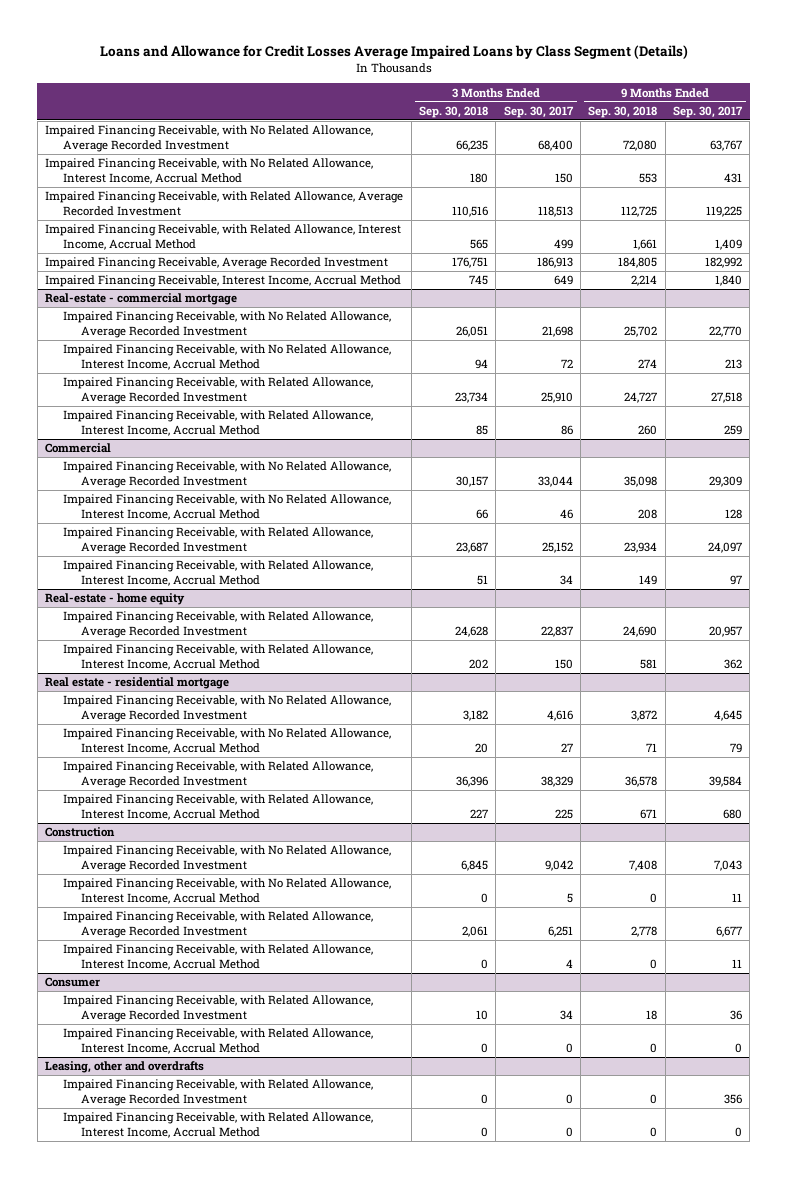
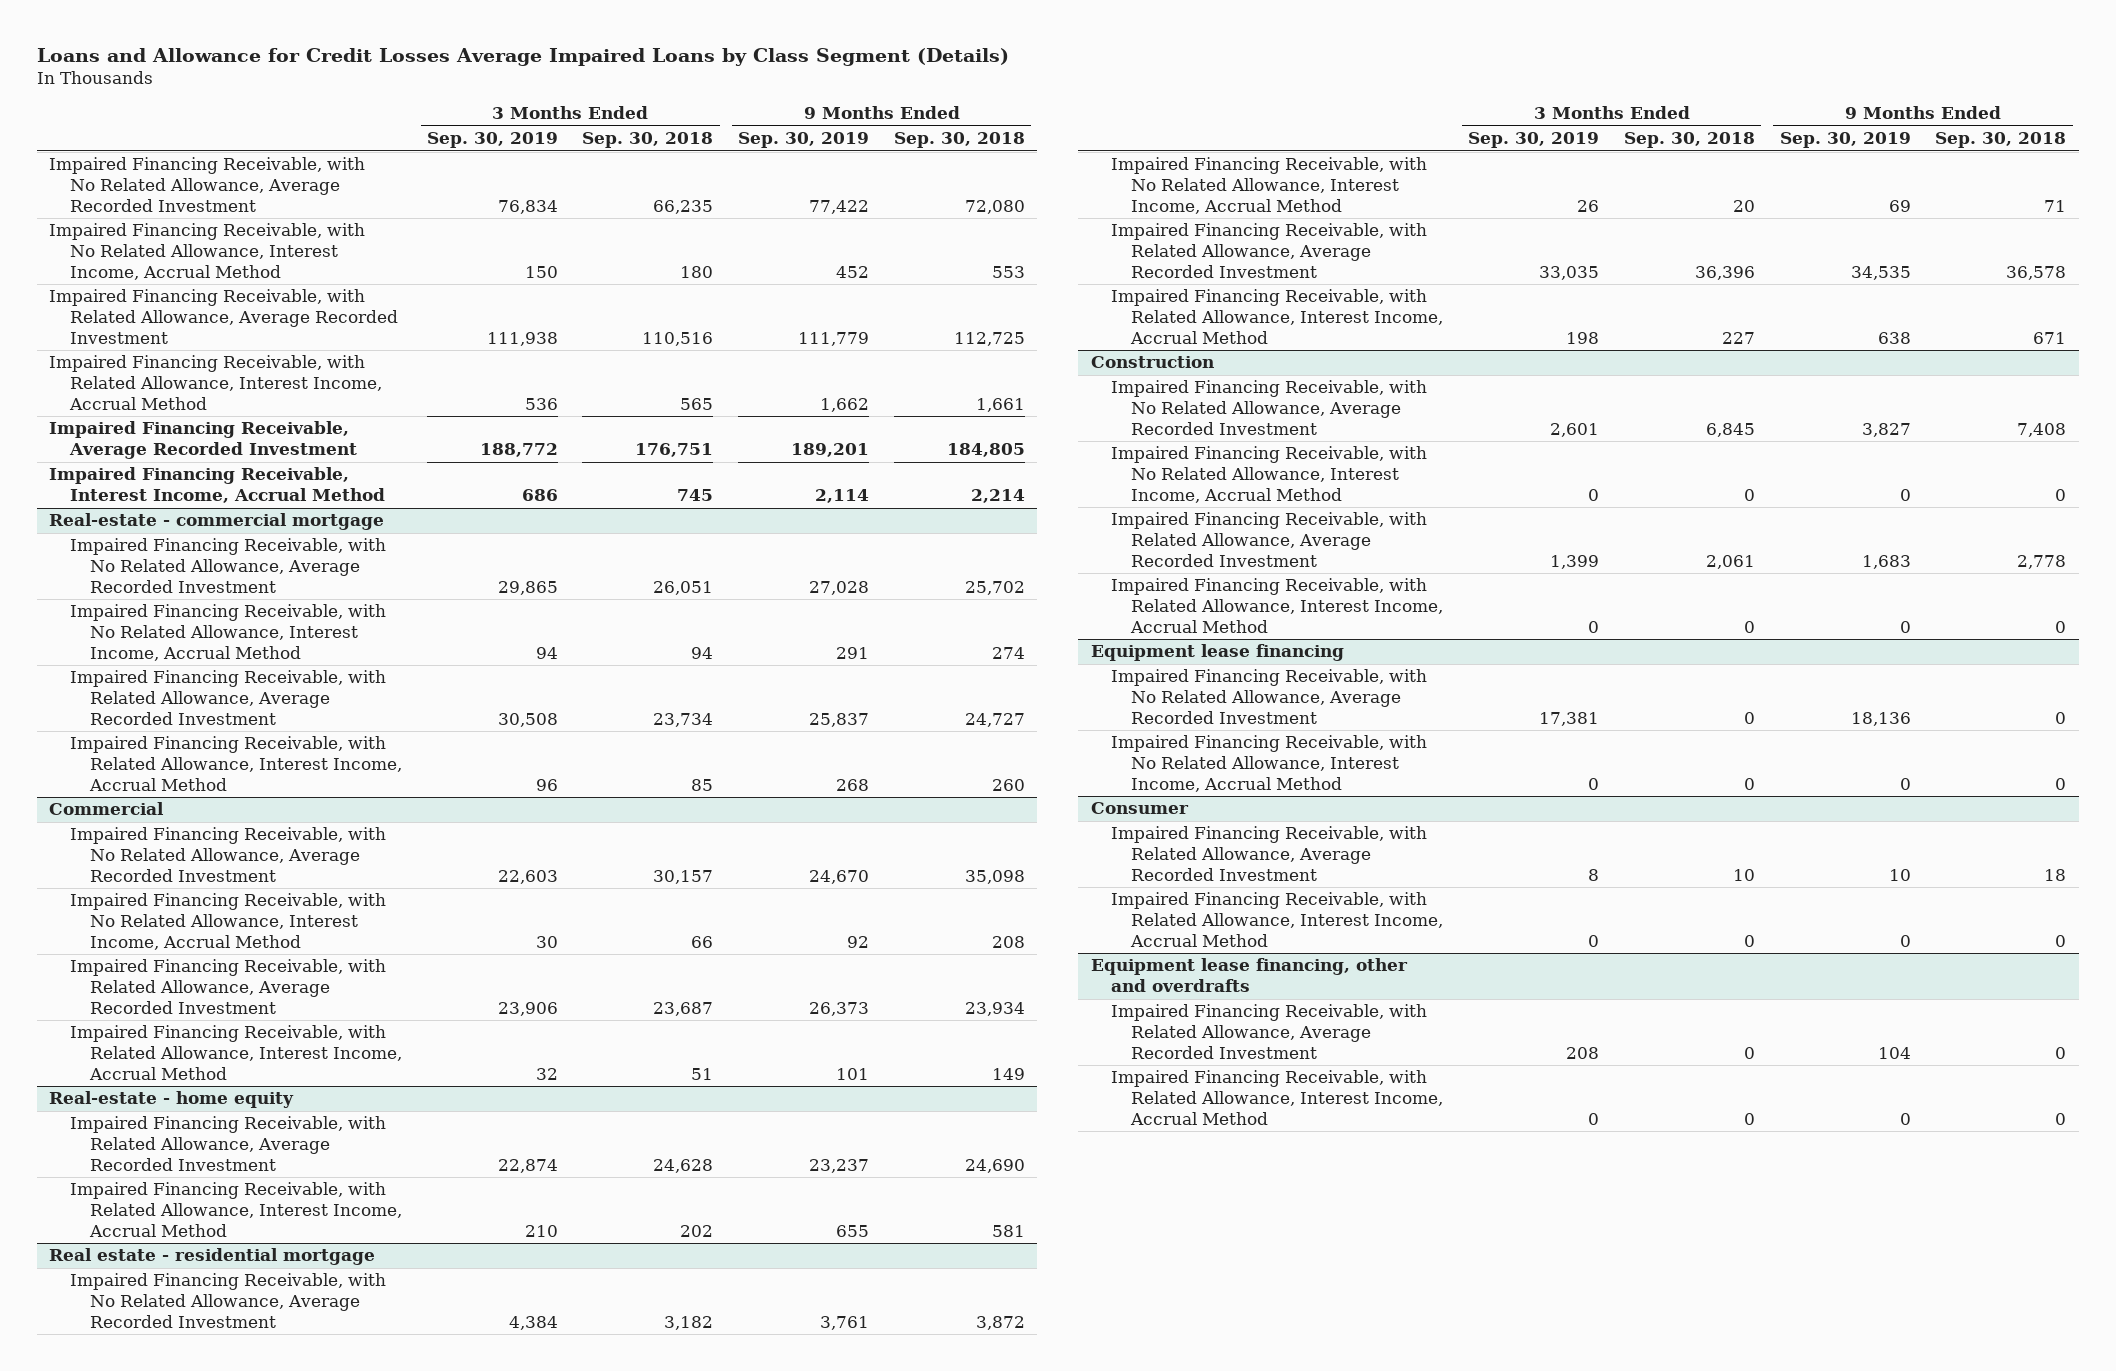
[503,106,574,119] Sep. 30, 2017 -> none
[673,106,744,119] Sep. 30, 2017 -> none
none -> [426,132,558,149] Sep. 30, 2019
none -> [738,132,870,149] Sep. 30, 2019
none -> [1090,644,1344,662] Equipment lease financing
none -> [1111,669,1428,724] Impaired Financing Receivable, with No Related Allowance, Average Recorded Investment
none -> [1111,735,1428,792] Impaired Financing Receivable, with No Related Allowance, Interest Income, Accrual Method
[45,1061,205,1074] Leasing, other and overdrafts -> [1090,958,1408,993] Equipment lease financing, other and overdrafts

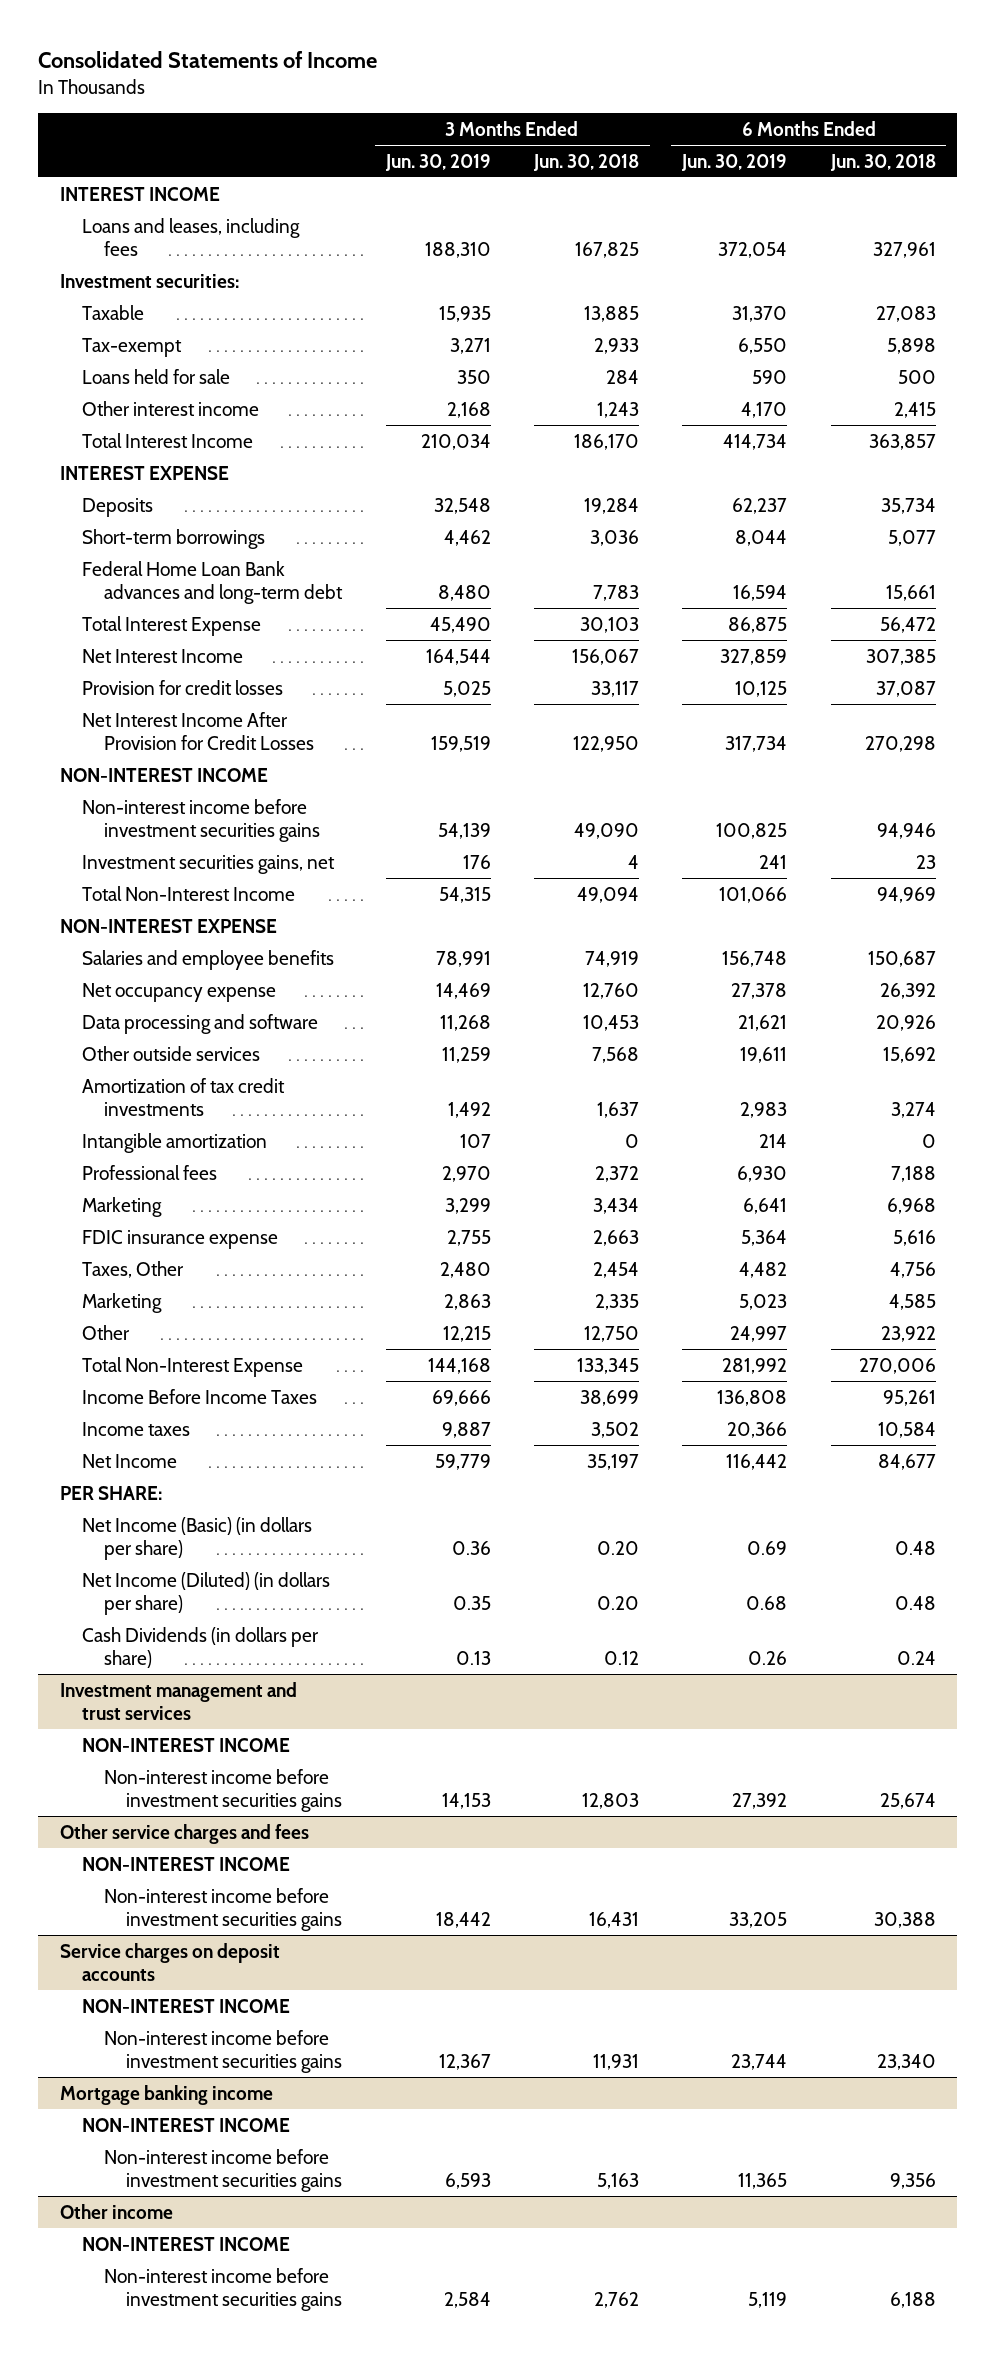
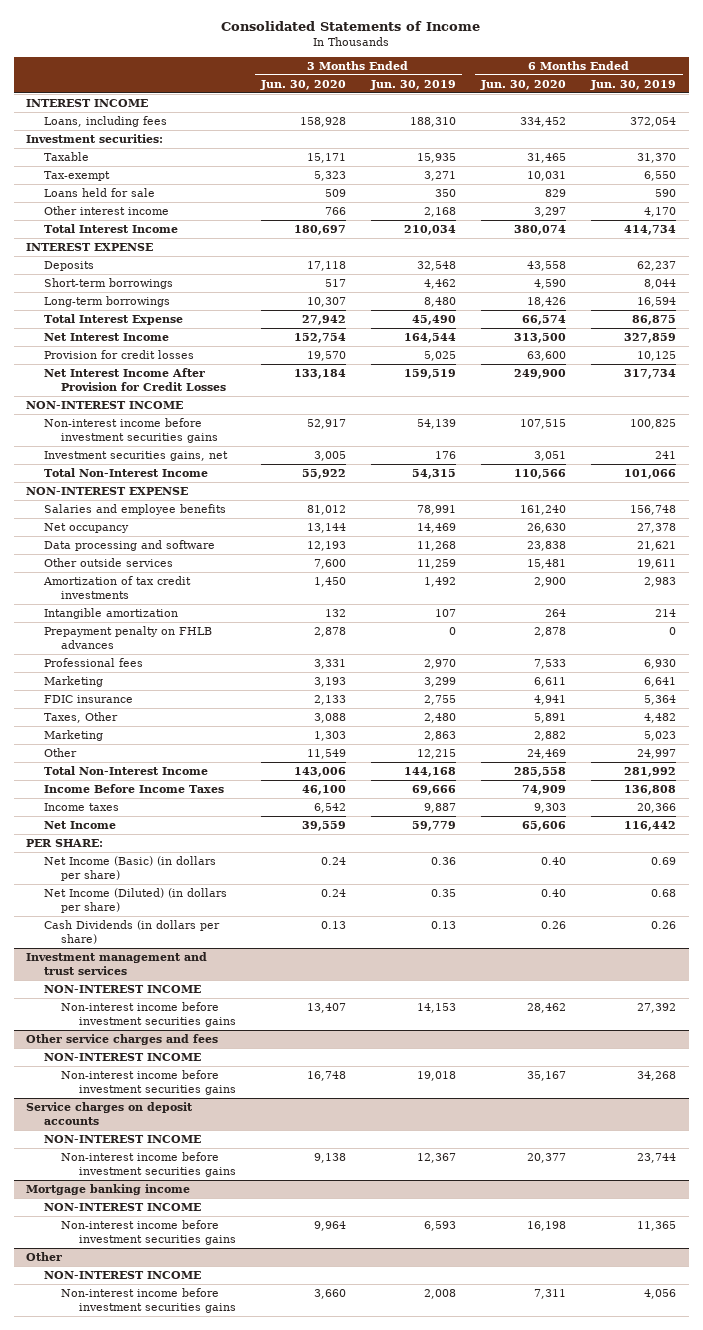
[532,153,639,171] Jun. 30, 2018 -> none
[829,153,936,171] Jun. 30, 2018 -> none
none -> [259,80,346,91] Jun. 30, 2020
none -> [480,80,567,91] Jun. 30, 2020
[82,217,301,256] Loans and leases, including fees -> [43,116,167,128] Loans, including fees
[82,560,344,604] Federal Home Loan Bank advances and long-term debt -> [43,296,170,308] Long-term borrowings
[82,982,277,1002] Net occupancy expense -> [43,523,129,534] Net occupancy
none -> [43,626,212,649] Prepayment penalty on FHLB advances
[82,1229,279,1249] FDIC insurance expense -> [43,695,133,704] FDIC insurance
[82,1356,304,1377] Total Non-Interest Expense -> [43,766,208,776] Total Non-Interest Income
[435,1911,491,1928] 18,442 -> [416,1071,456,1082] 19,018
[729,1911,788,1928] 33,205 -> [637,1071,677,1082] 34,268
[60,2203,174,2219] Other income -> [26,1252,63,1262] Other
[443,2291,491,2308] 2,584 -> [423,1289,456,1300] 2,008
[748,2291,788,2308] 5,119 -> [644,1289,677,1300] 4,056

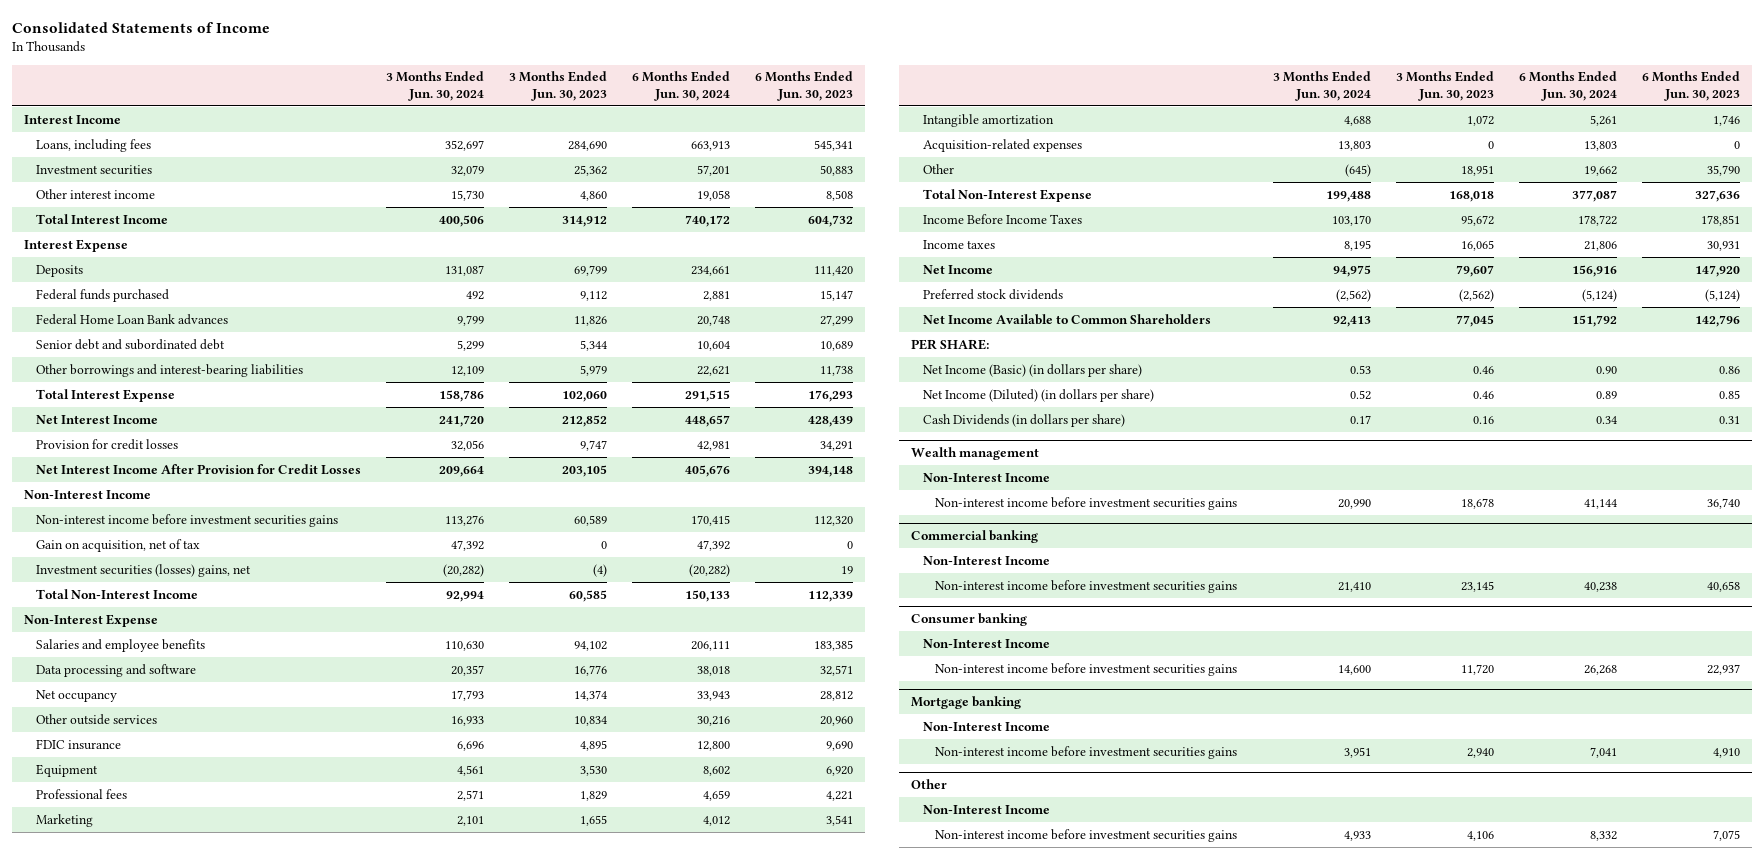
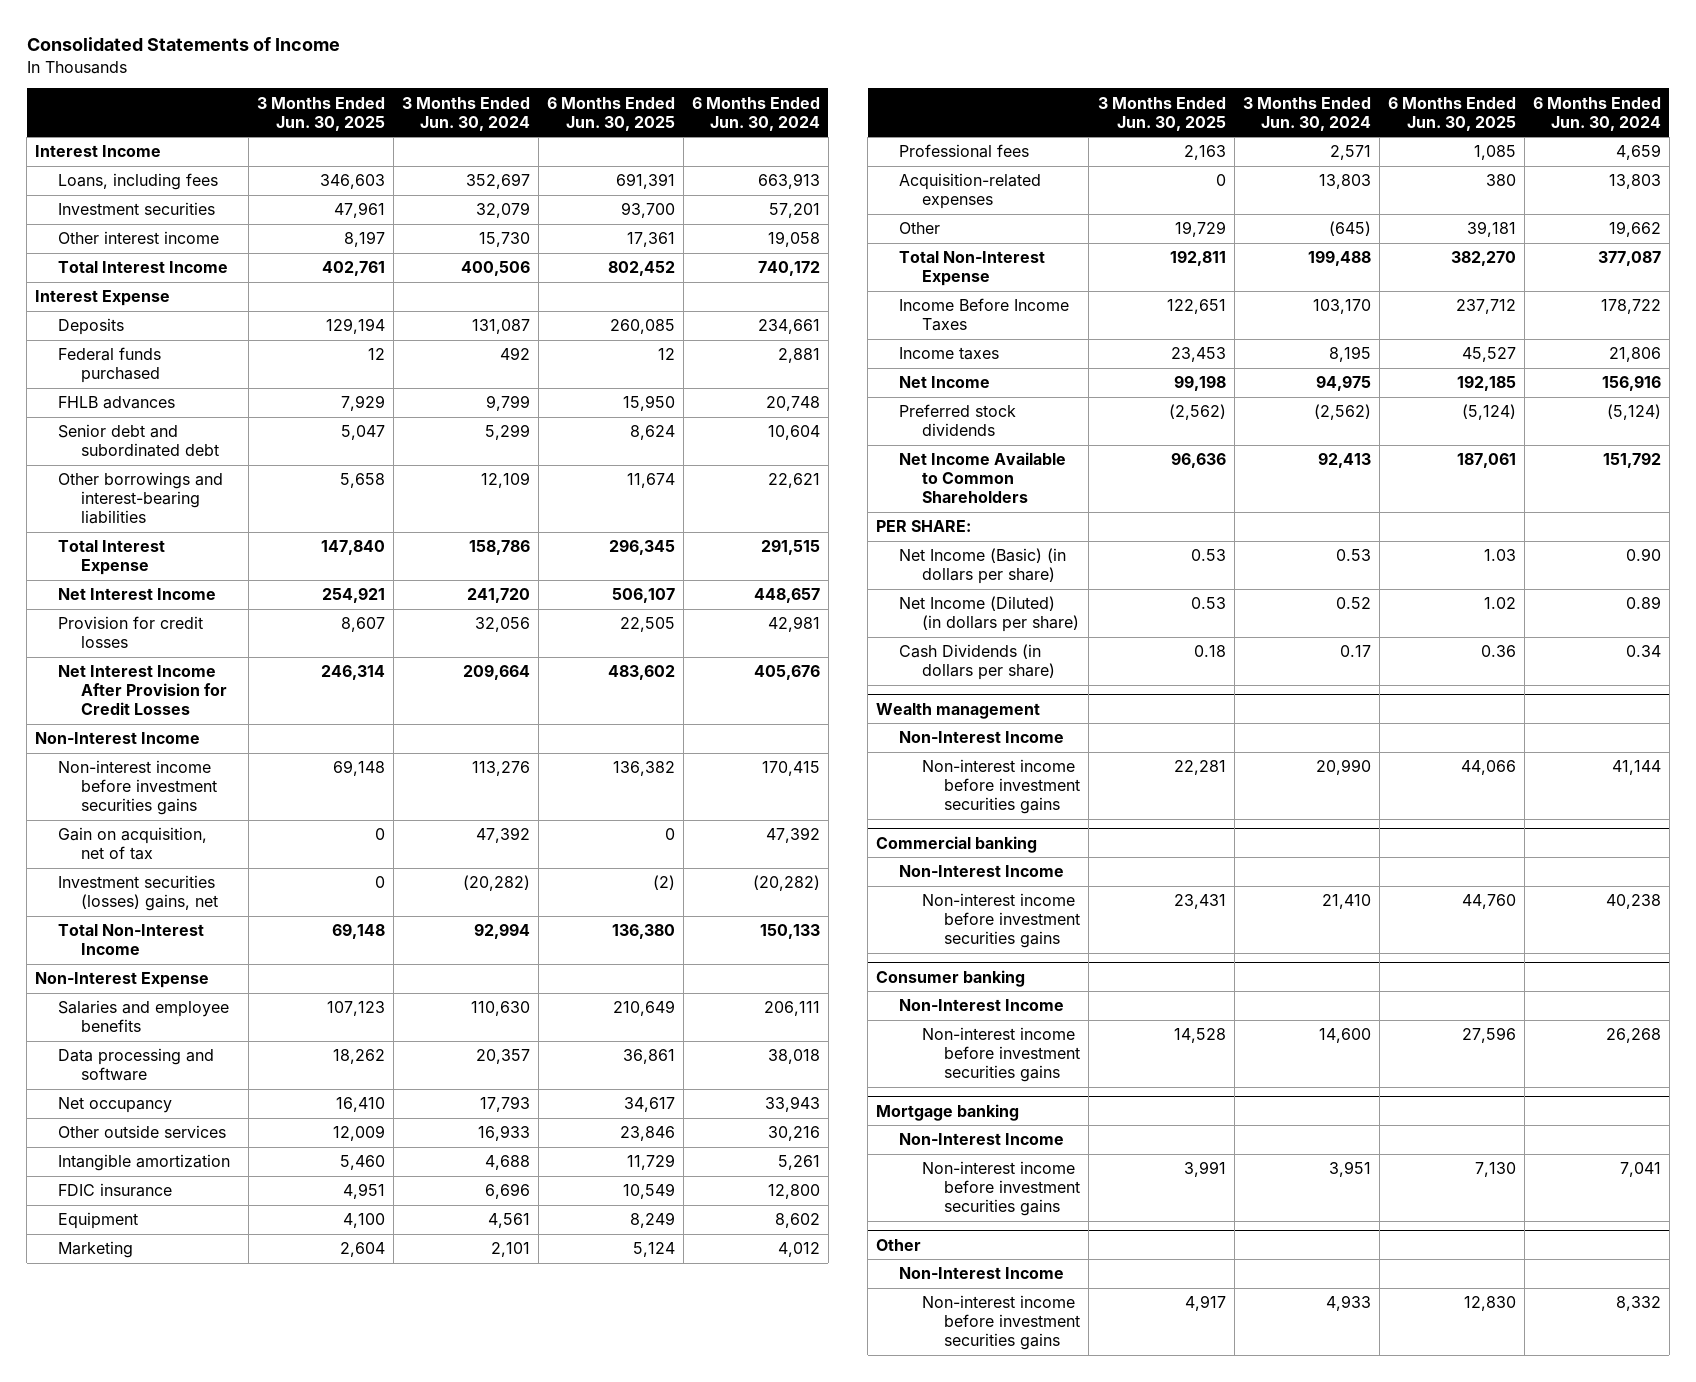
[508,71,607,101] 3 Months Ended Jun. 30, 2023 -> none
[754,71,853,101] 6 Months Ended Jun. 30, 2023 -> none
none -> [256,96,385,131] 3 Months Ended Jun. 30, 2025
none -> [546,96,675,131] 6 Months Ended Jun. 30, 2025
[35,313,228,325] Federal Home Loan Bank advances -> [58,396,176,410] FHLB advances
[923,113,1055,127] Intangible amortization -> [58,1154,231,1172] Intangible amortization
[35,788,127,799] Professional fees -> [899,144,1030,159] Professional fees

